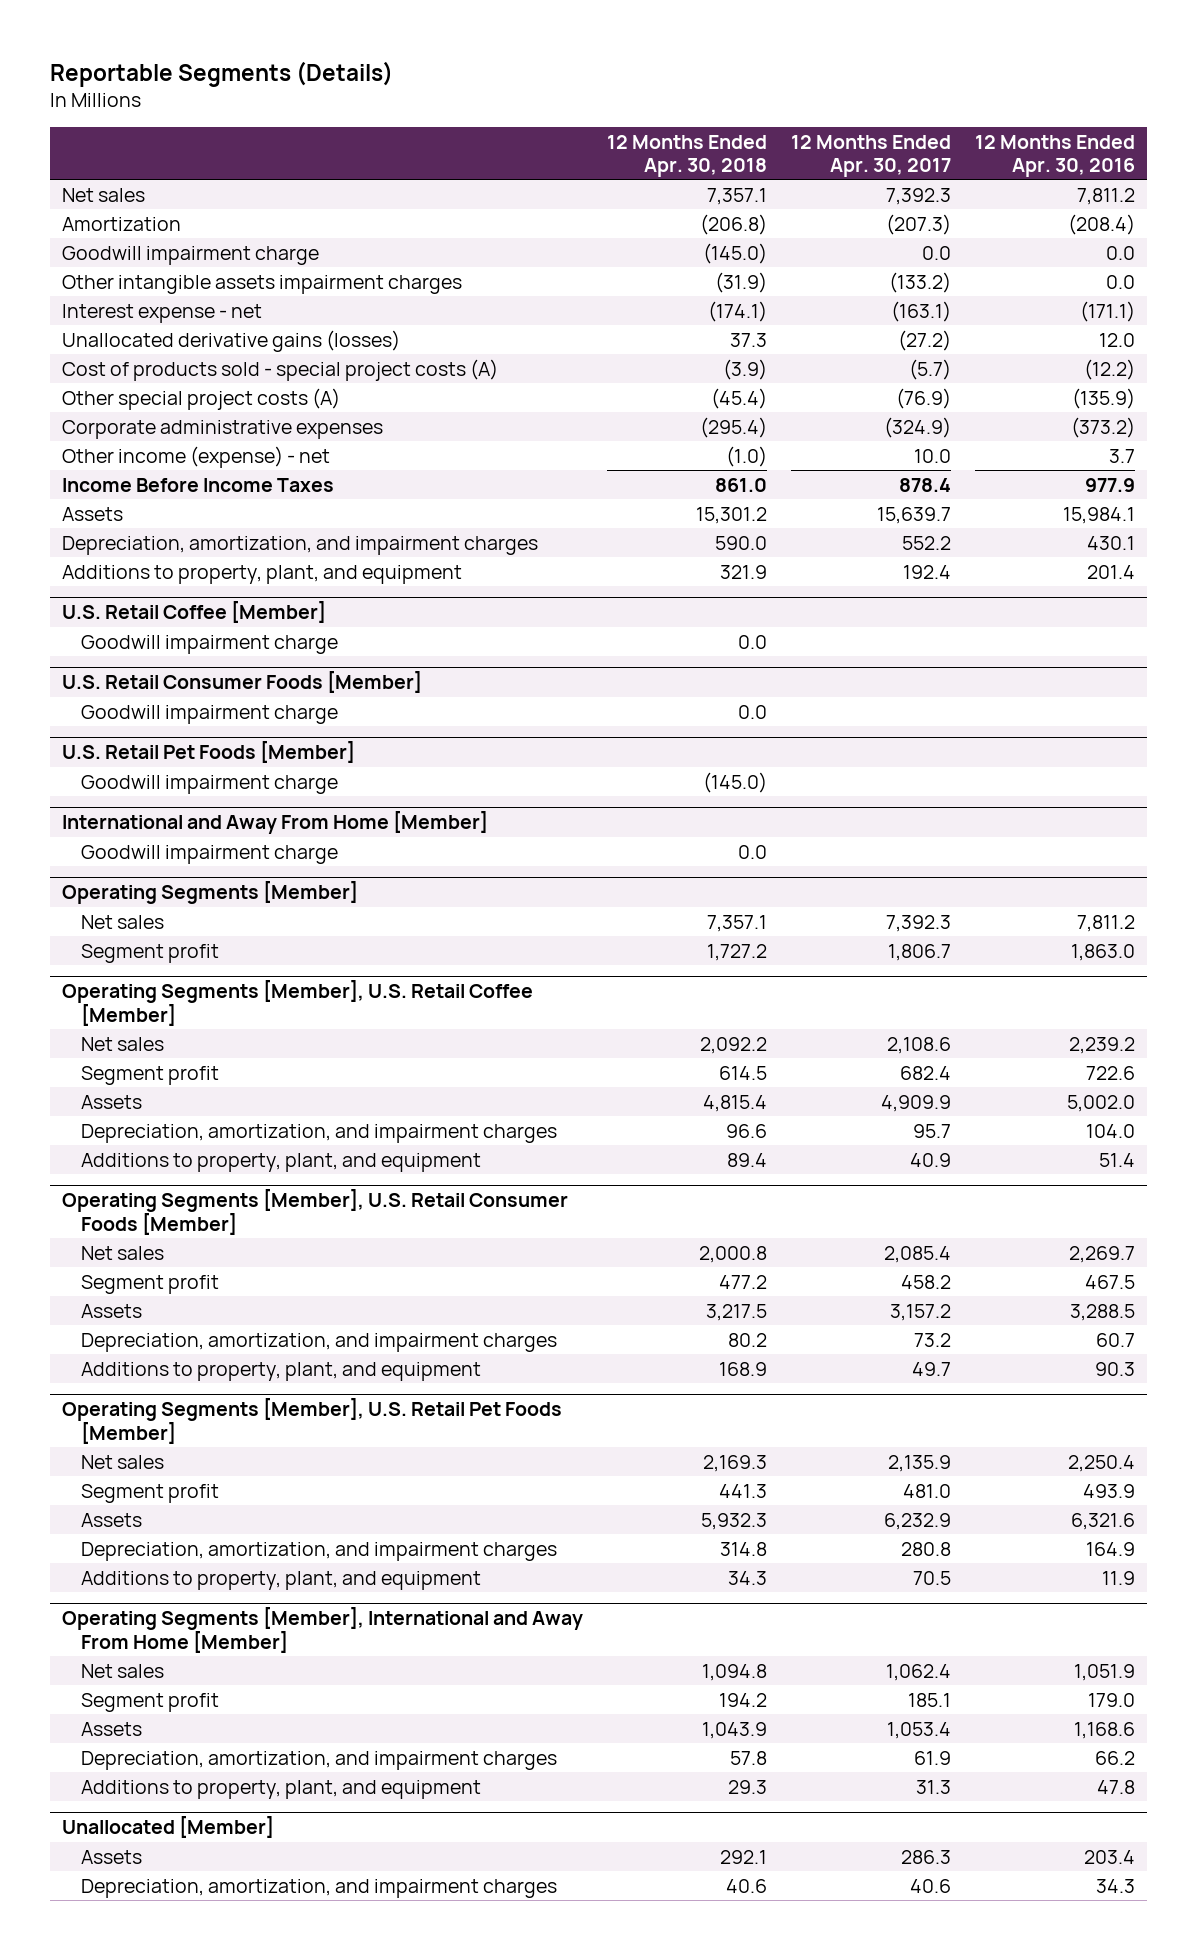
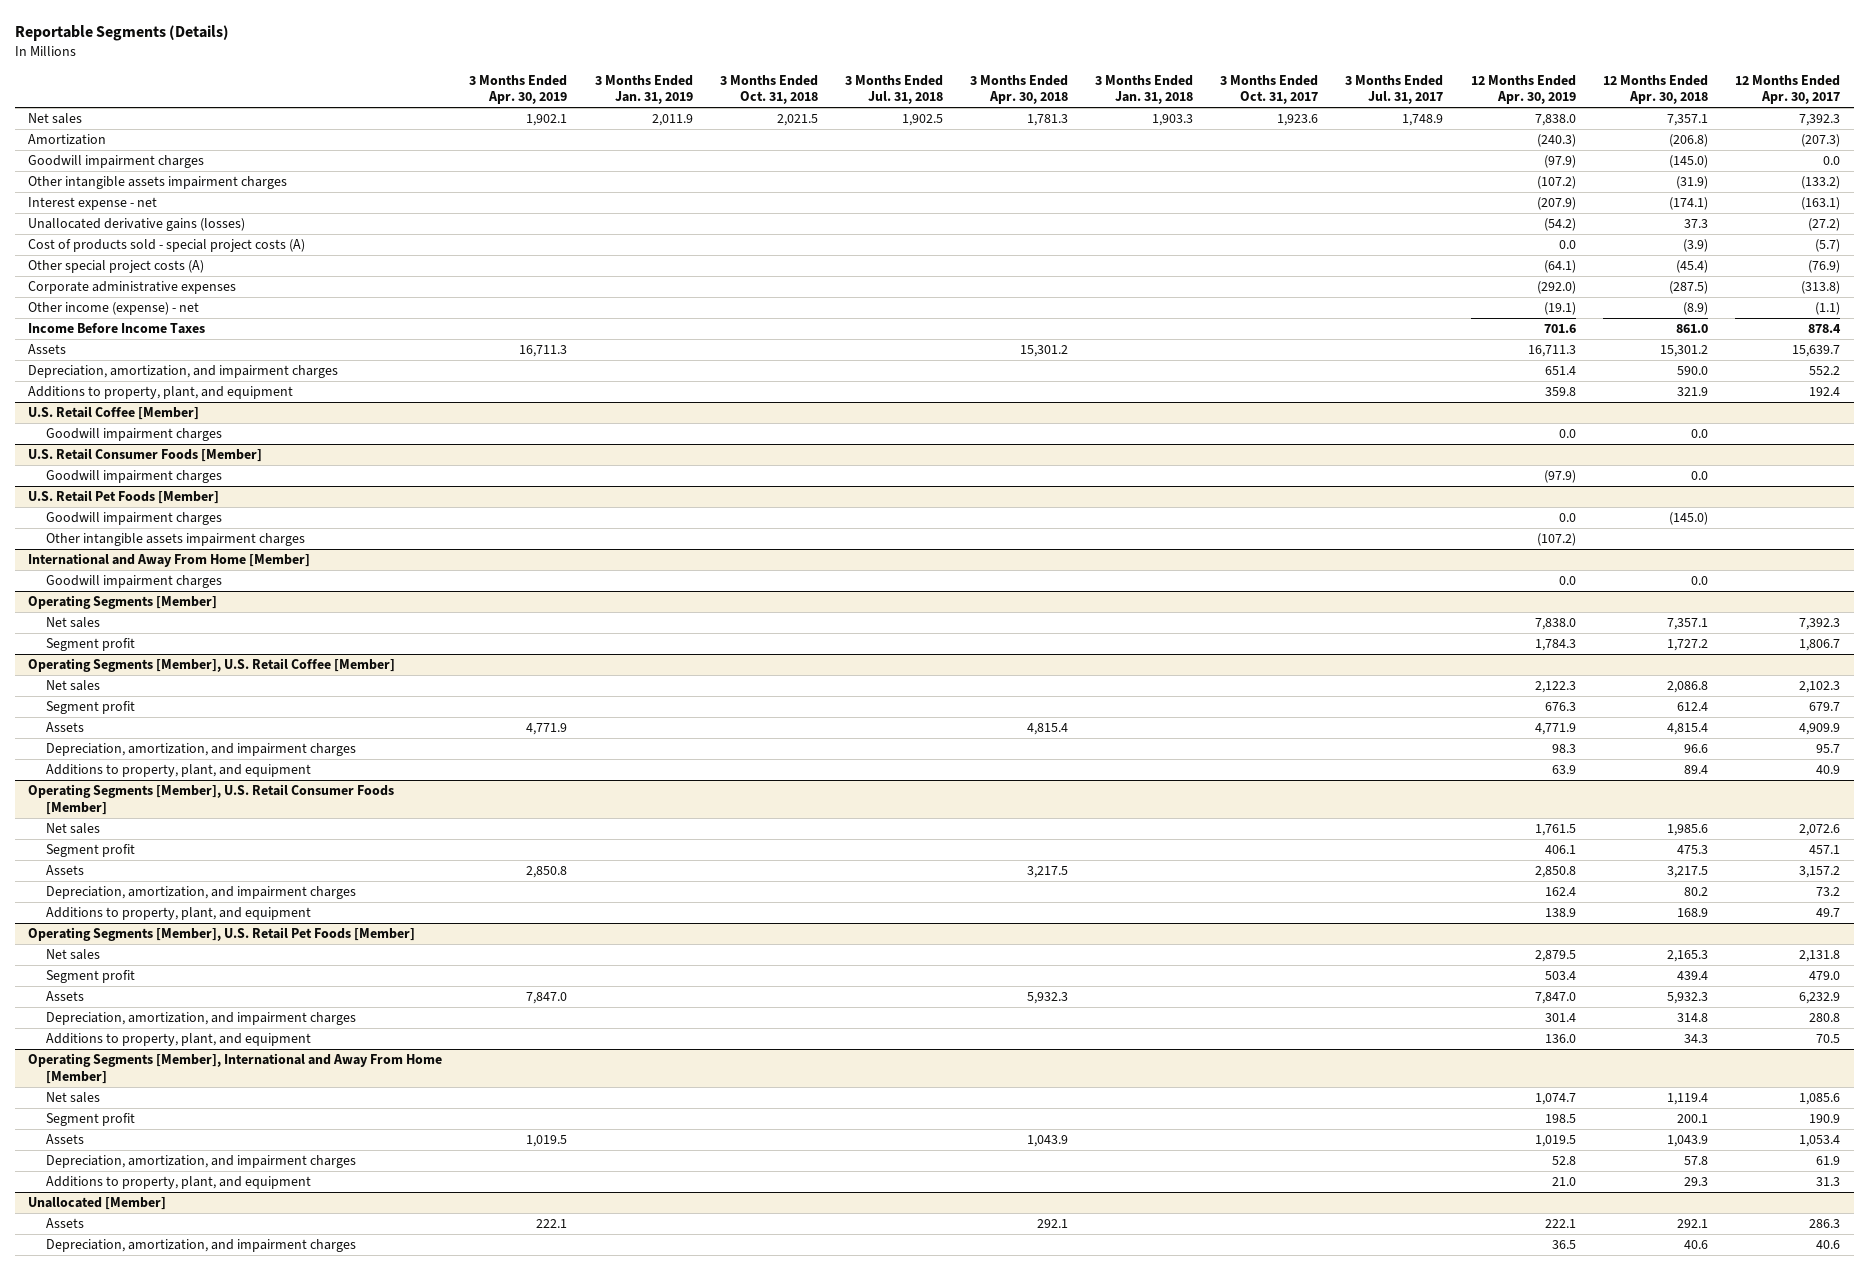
[974,134,1135,178] 12 Months Ended Apr. 30, 2016 -> none
none -> [469,75,568,105] 3 Months Ended Apr. 30, 2019
none -> [594,75,693,105] 3 Months Ended Jan. 31, 2019
none -> [719,75,818,105] 3 Months Ended Oct. 31, 2018
none -> [844,75,943,105] 3 Months Ended Jul. 31, 2018
none -> [970,75,1069,105] 3 Months Ended Apr. 30, 2018
none -> [1095,75,1194,105] 3 Months Ended Jan. 31, 2018
none -> [1220,75,1319,105] 3 Months Ended Oct. 31, 2017
none -> [1345,75,1444,105] 3 Months Ended Jul. 31, 2017
none -> [1470,75,1576,105] 12 Months Ended Apr. 30, 2019
[62,245,320,265] Goodwill impairment charge -> [28,155,205,169] Goodwill impairment charges
[700,416,768,438] (295.4) -> [1668,281,1708,295] (287.5)
[883,416,951,438] (324.9) -> [1800,281,1840,295] (313.8)
[726,445,768,467] (1.0) -> [1682,302,1708,316] (8.9)
[913,448,951,463] 10.0 -> [1814,302,1840,316] (1.1)
[80,634,338,654] Goodwill impairment charge -> [46,428,223,442] Goodwill impairment charges
[80,704,338,724] Goodwill impairment charge -> [46,470,223,484] Goodwill impairment charges
[80,774,338,794] Goodwill impairment charge -> [46,512,223,526] Goodwill impairment charges
none -> [46,533,306,547] Other intangible assets impairment charges
[80,844,338,864] Goodwill impairment charge -> [46,575,223,589] Goodwill impairment charges
[700,1036,768,1054] 2,092.2 -> [1666,681,1708,694] 2,086.8
[886,1036,951,1054] 2,108.6 -> [1798,681,1840,694] 2,102.3
[719,1065,768,1080] 614.5 -> [1676,702,1708,712] 612.4
[899,1065,951,1080] 682.4 -> [1808,702,1840,712] 679.7
[699,1245,768,1263] 2,000.8 -> [1666,824,1708,837] 1,985.6
[883,1245,951,1263] 2,085.4 -> [1798,824,1840,837] 2,072.6
[719,1274,768,1289] 477.2 -> [1676,845,1708,855] 475.3
[900,1274,951,1289] 458.2 -> [1808,845,1840,855] 457.1
[703,1454,768,1472] 2,169.3 -> [1666,950,1708,963] 2,165.3
[887,1454,951,1472] 2,135.9 -> [1798,950,1840,963] 2,131.8
[719,1483,768,1498] 441.3 -> [1676,971,1708,981] 439.4
[902,1483,951,1498] 481.0 -> [1808,971,1840,981] 479.0
[702,1663,768,1681] 1,094.8 -> [1666,1093,1708,1106] 1,119.4
[885,1663,951,1681] 1,062.4 -> [1798,1093,1840,1106] 1,085.6
[719,1692,768,1707] 194.2 -> [1676,1114,1708,1124] 200.1
[907,1692,951,1707] 185.1 -> [1808,1114,1840,1124] 190.9

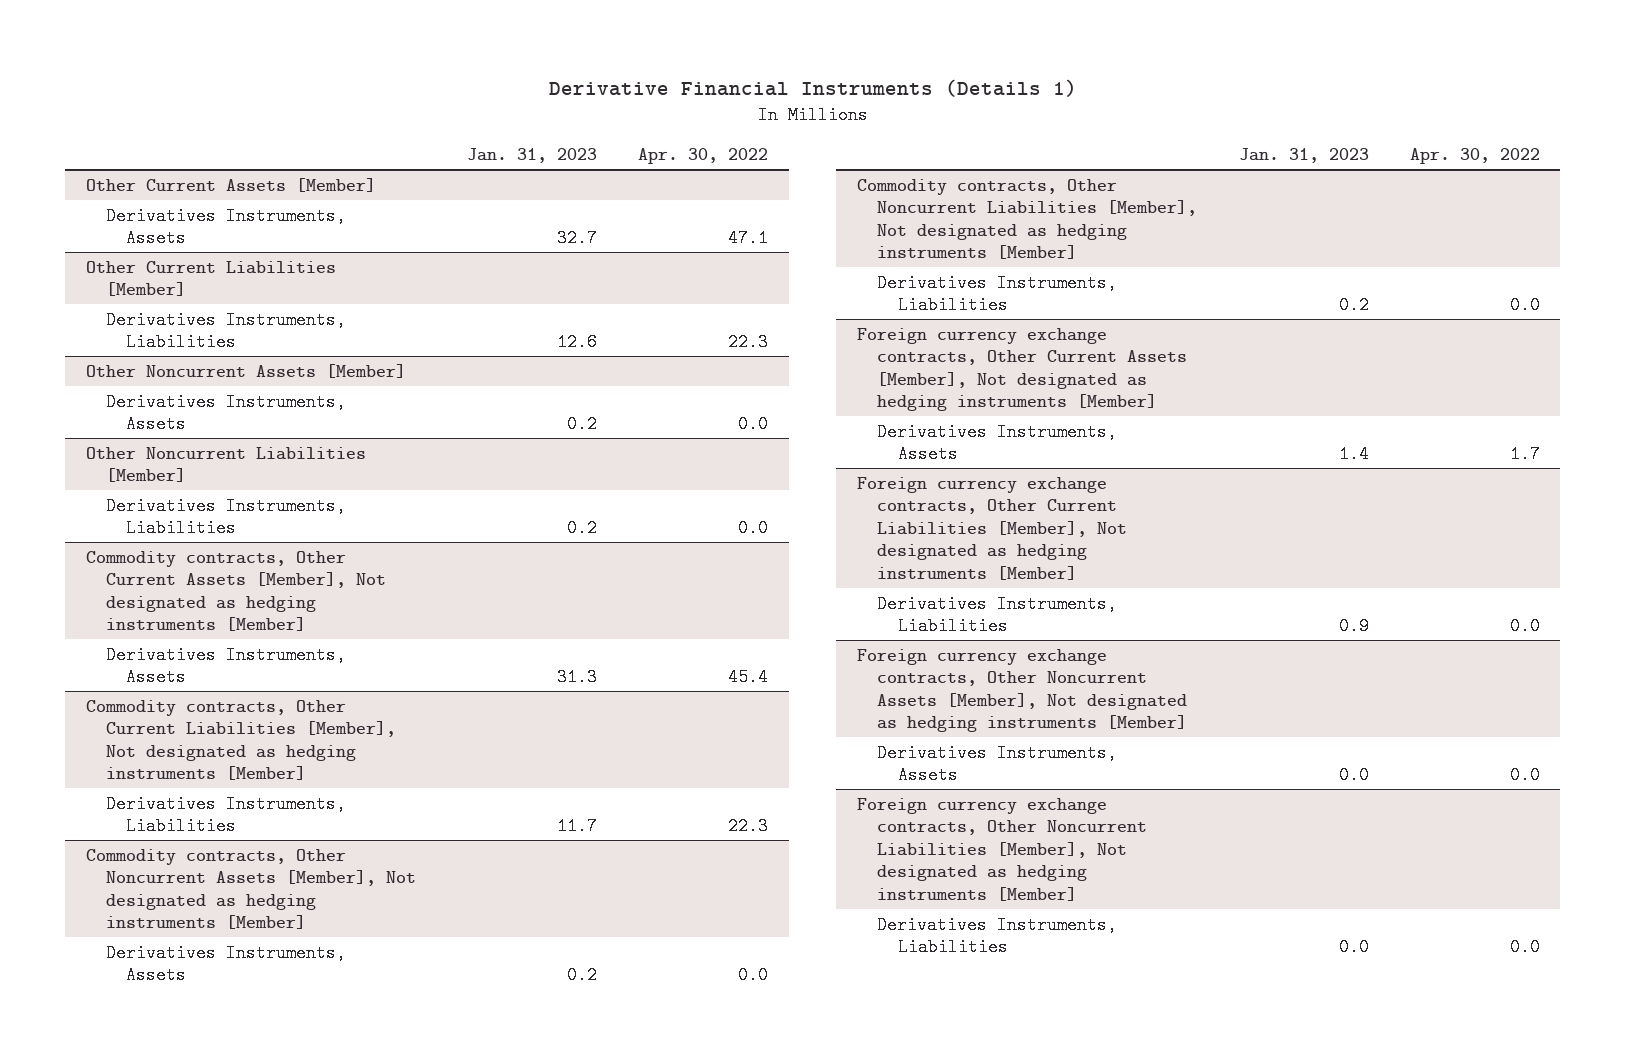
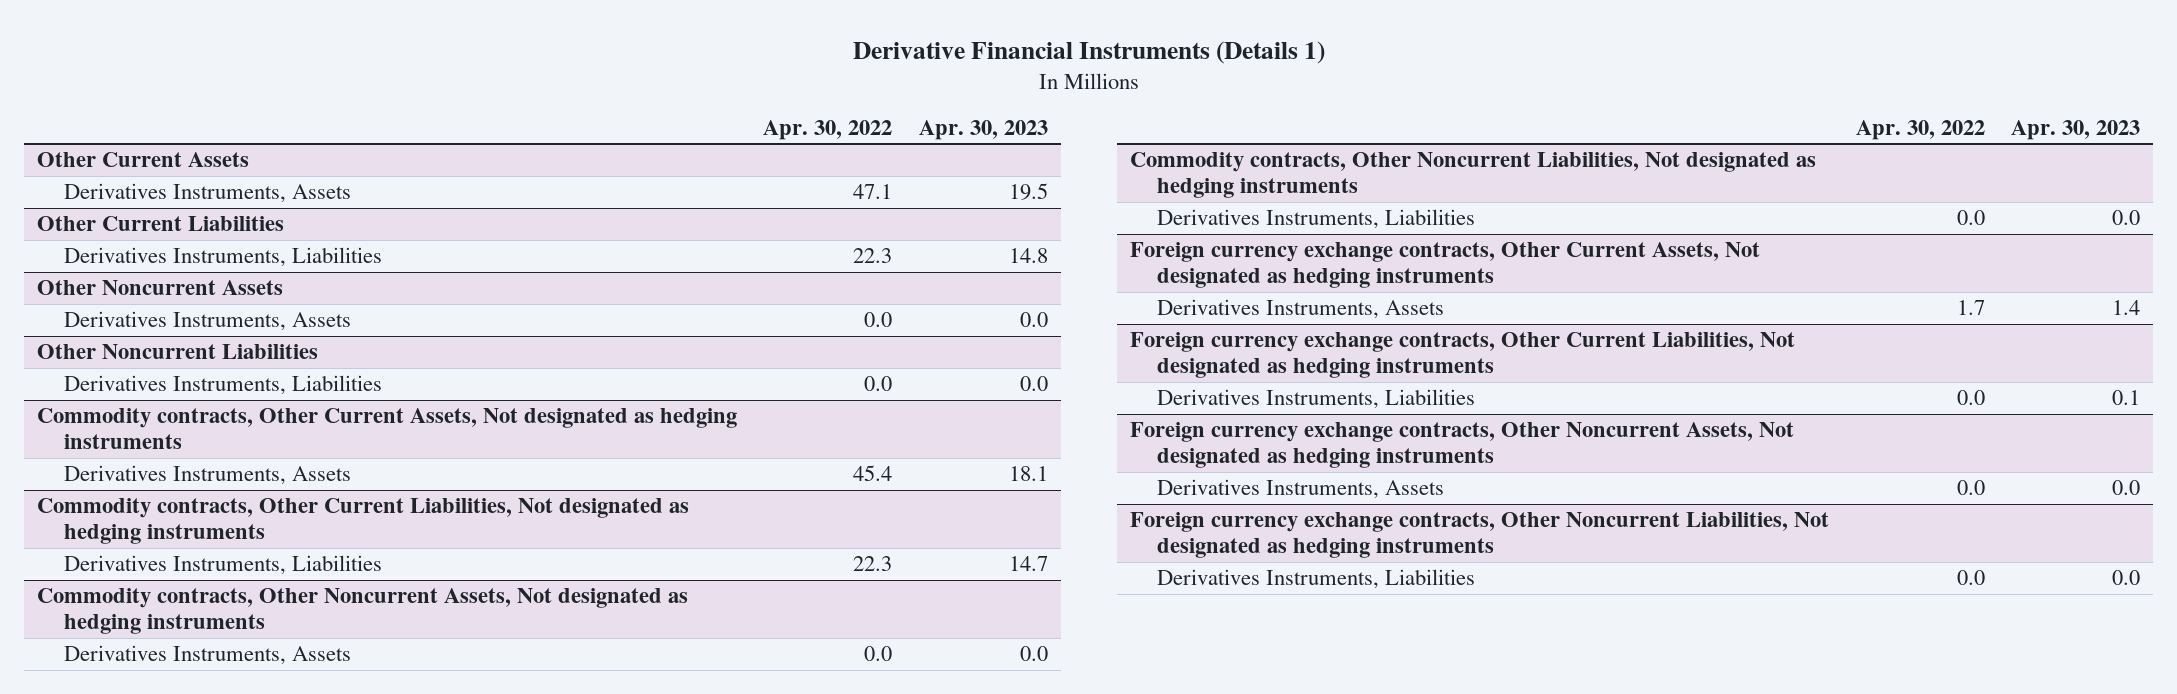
[467,148,598,164] Jan. 31, 2023 -> none
none -> [918,119,1048,140] Apr. 30, 2023
[85,177,376,192] Other Current Assets [Member] -> [37,152,250,168] Other Current Assets
[85,260,336,297] Other Current Liabilities [Member] -> [37,216,285,232] Other Current Liabilities
[85,363,406,378] Other Noncurrent Assets [Member] -> [37,280,284,296] Other Noncurrent Assets
[85,446,366,483] Other Noncurrent Liabilities [Member] -> [37,344,319,360] Other Noncurrent Liabilities
[85,550,386,632] Commodity contracts, Other Current Assets [Member], Not designated as hedging instruments [Member] -> [37,408,738,450] Commodity contracts, Other Current Assets, Not designated as hedging instruments
[85,699,396,781] Commodity contracts, Other Current Liabilities [Member], Not designated as hedging instruments [Member] -> [37,498,690,545] Commodity contracts, Other Current Liabilities, Not designated as hedging instruments
[85,848,416,930] Commodity contracts, Other Noncurrent Assets [Member], Not designated as hedging instruments [Member] -> [37,588,689,635] Commodity contracts, Other Noncurrent Assets, Not designated as hedging instruments
[857,178,1198,260] Commodity contracts, Other Noncurrent Liabilities [Member], Not designated as hedging instruments [Member] -> [1129,152,1816,199] Commodity contracts, Other Noncurrent Liabilities, Not designated as hedging instruments
[857,327,1188,412] Foreign currency exchange contracts, Other Current Assets [Member], Not designated as hedging instruments [Member] -> [1129,242,1760,289] Foreign currency exchange contracts, Other Current Assets, Not designated as hedging instruments
[857,476,1128,580] Foreign currency exchange contracts, Other Current Liabilities [Member], Not designated as hedging instruments [Member] -> [1129,332,1795,379] Foreign currency exchange contracts, Other Current Liabilities, Not designated as hedging instruments
[857,648,1188,733] Foreign currency exchange contracts, Other Noncurrent Assets [Member], Not designated as hedging instruments [Member] -> [1129,422,1794,469] Foreign currency exchange contracts, Other Noncurrent Assets, Not designated as hedging instruments
[857,797,1148,901] Foreign currency exchange contracts, Other Noncurrent Liabilities [Member], Not designated as hedging instruments [Member] -> [1129,512,1829,559] Foreign currency exchange contracts, Other Noncurrent Liabilities, Not designated as hedging instruments

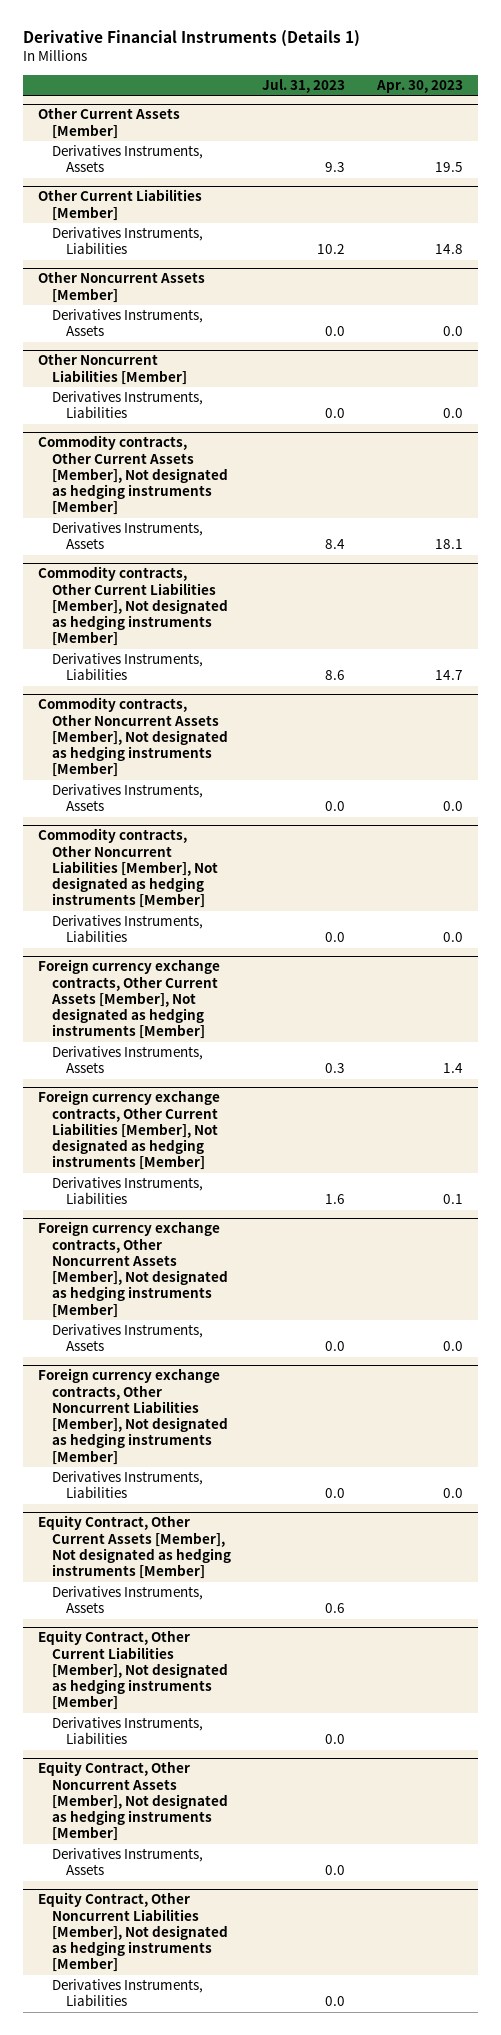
[763,119,893,140] Apr. 30, 2022 -> none
none -> [262,78,346,93] Jul. 31, 2023
[37,152,250,168] Other Current Assets -> [38,107,181,139] Other Current Assets [Member]
[37,216,285,232] Other Current Liabilities -> [38,189,203,221] Other Current Liabilities [Member]
[37,280,284,296] Other Noncurrent Assets -> [38,271,206,303] Other Noncurrent Assets [Member]
[37,344,319,360] Other Noncurrent Liabilities -> [38,353,188,385] Other Noncurrent Liabilities [Member]
[37,408,738,450] Commodity contracts, Other Current Assets, Not designated as hedging instruments -> [38,435,229,516] Commodity contracts, Other Current Assets [Member], Not designated as hedging instruments [Member]
[37,498,690,545] Commodity contracts, Other Current Liabilities, Not designated as hedging instruments -> [38,566,229,647] Commodity contracts, Other Current Liabilities [Member], Not designated as hedging instruments [Member]
[37,588,689,635] Commodity contracts, Other Noncurrent Assets, Not designated as hedging instruments -> [38,697,229,778] Commodity contracts, Other Noncurrent Assets [Member], Not designated as hedging instruments [Member]
[1129,152,1816,199] Commodity contracts, Other Noncurrent Liabilities, Not designated as hedging instruments -> [38,828,219,909] Commodity contracts, Other Noncurrent Liabilities [Member], Not designated as hedging instruments [Member]
[1129,242,1760,289] Foreign currency exchange contracts, Other Current Assets, Not designated as hedging instruments -> [38,959,221,1040] Foreign currency exchange contracts, Other Current Assets [Member], Not designated as hedging instruments [Member]
[1129,332,1795,379] Foreign currency exchange contracts, Other Current Liabilities, Not designated as hedging instruments -> [38,1090,221,1171] Foreign currency exchange contracts, Other Current Liabilities [Member], Not designated as hedging instruments [Member]
[1129,422,1794,469] Foreign currency exchange contracts, Other Noncurrent Assets, Not designated as hedging instruments -> [38,1221,229,1318] Foreign currency exchange contracts, Other Noncurrent Assets [Member], Not designated as hedging instruments [Member]
[1129,512,1829,559] Foreign currency exchange contracts, Other Noncurrent Liabilities, Not designated as hedging instruments -> [38,1368,229,1465] Foreign currency exchange contracts, Other Noncurrent Liabilities [Member], Not designated as hedging instruments [Member]
none -> [38,1515,232,1580] Equity Contract, Other Current Assets [Member], Not designated as hedging instruments [Member]
none -> [52,1586,204,1614] Derivatives Instruments, Assets
none -> [38,1630,229,1711] Equity Contract, Other Current Liabilities [Member], Not designated as hedging instruments [Member]
none -> [52,1717,204,1745] Derivatives Instruments, Liabilities
none -> [38,1761,229,1842] Equity Contract, Other Noncurrent Assets [Member], Not designated as hedging instruments [Member]
none -> [52,1848,204,1876] Derivatives Instruments, Assets
none -> [38,1892,229,1973] Equity Contract, Other Noncurrent Liabilities [Member], Not designated as hedging instruments [Member]
none -> [52,1979,204,2007] Derivatives Instruments, Liabilities

